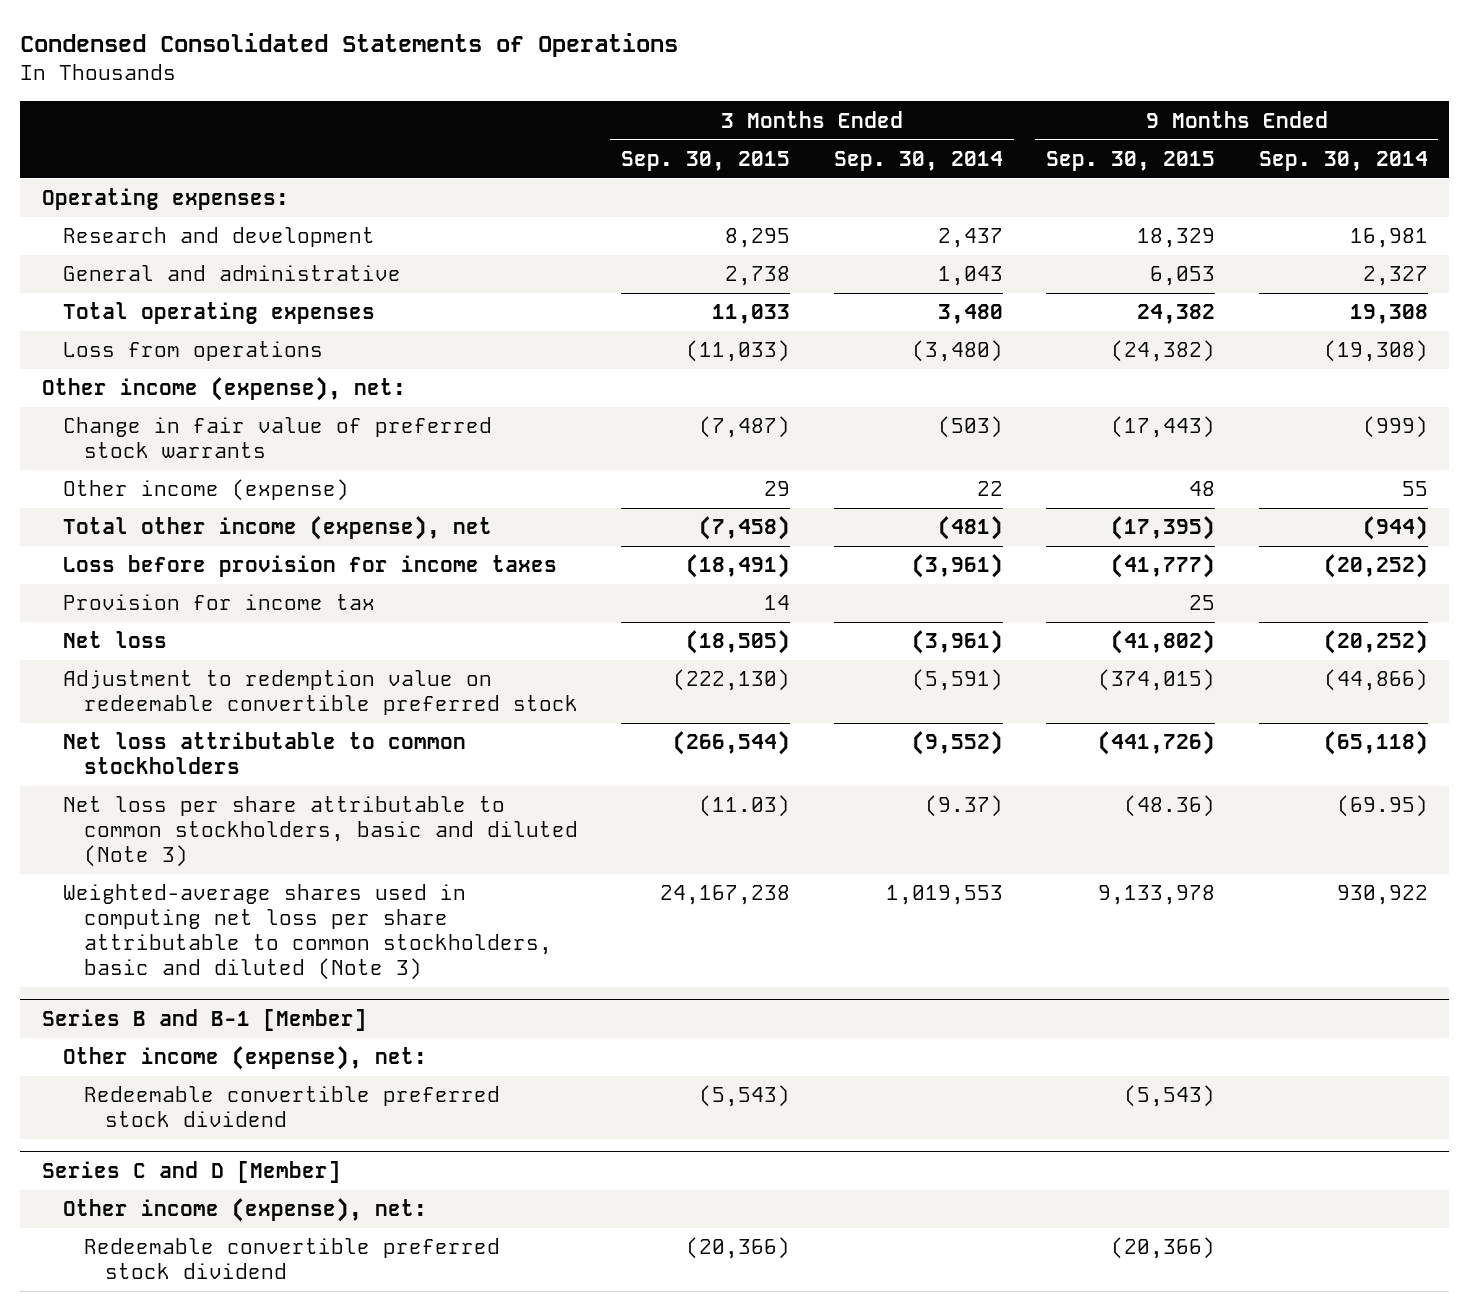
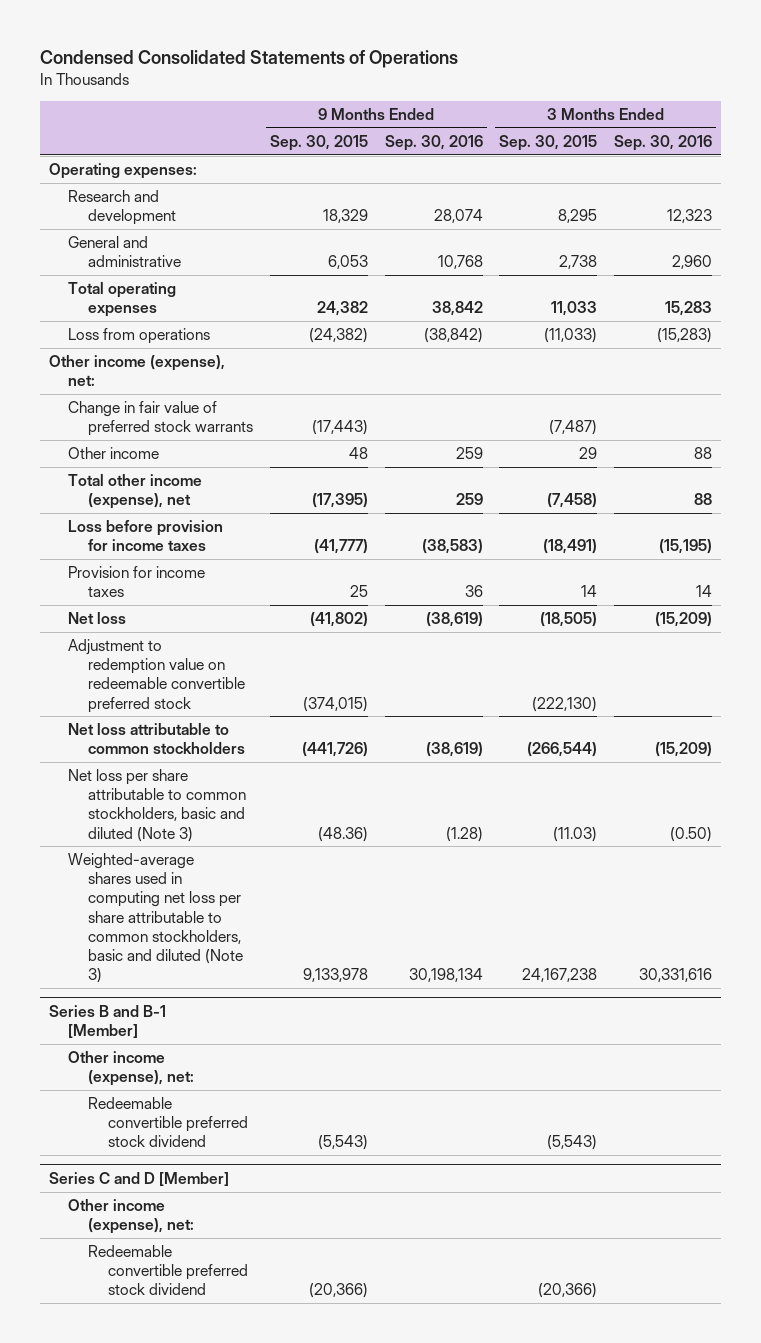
[833,150,1003,171] Sep. 30, 2014 -> none
[1258,150,1428,171] Sep. 30, 2014 -> none
none -> [384,135,483,152] Sep. 30, 2016
none -> [614,135,713,152] Sep. 30, 2016
[62,479,349,502] Other income (expense) -> [68,447,160,460] Other income
[62,594,375,611] Provision for income tax -> [68,566,206,598] Provision for income taxes

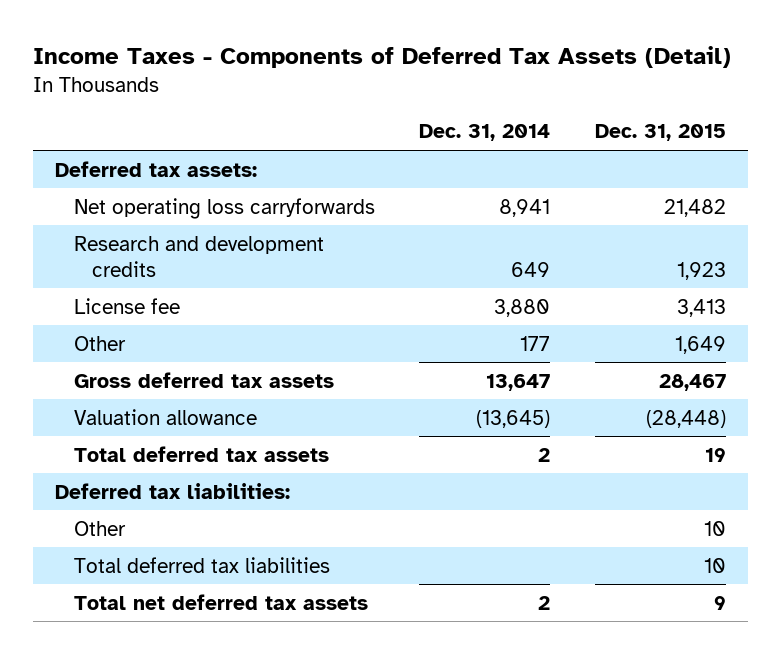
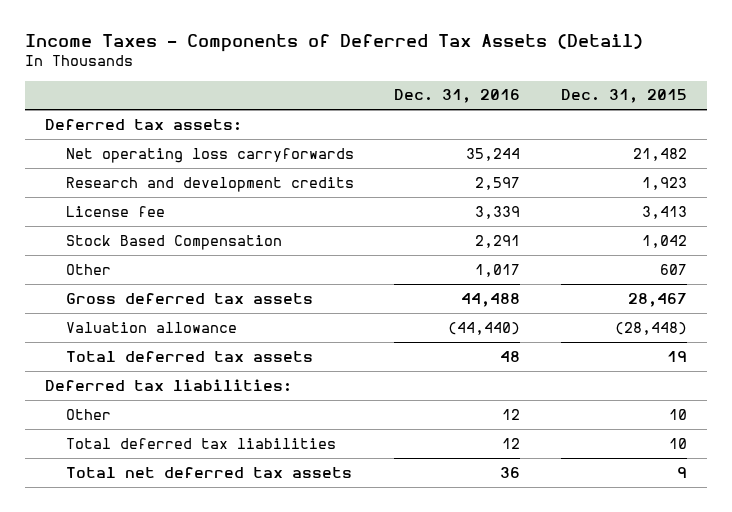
[419,124,551,142] Dec. 31, 2014 -> none
none -> [394,89,521,104] Dec. 31, 2016
none -> [65,234,282,250] Stock Based Compensation
[674,335,726,354] 1,649 -> [659,263,687,275] 607

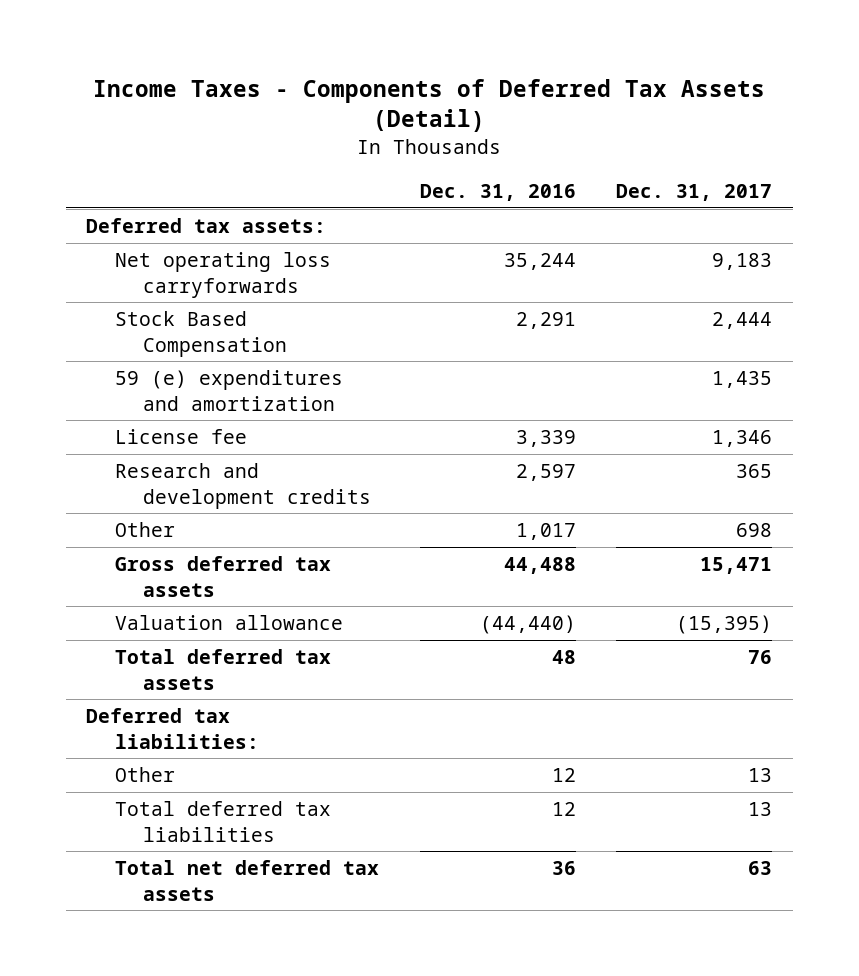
[560,89,687,104] Dec. 31, 2015 -> none
none -> [616,183,773,201] Dec. 31, 2017
none -> [114,370,343,411] 59 (e) expenditures and amortization
[65,205,165,217] License fee -> [114,429,247,445] License fee
[65,176,354,192] Research and development credits -> [114,463,371,509] Research and development credits

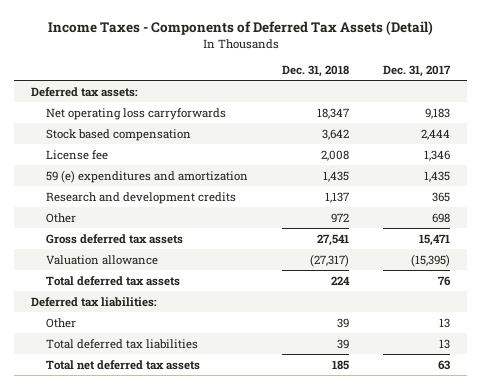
[419,183,576,201] Dec. 31, 2016 -> none
none -> [282,65,350,78] Dec. 31, 2018
[114,311,287,357] Stock Based Compensation -> [46,128,192,141] Stock based compensation
[114,370,343,411] 59 (e) expenditures and amortization -> [46,169,249,183] 59 (e) expenditures and amortization

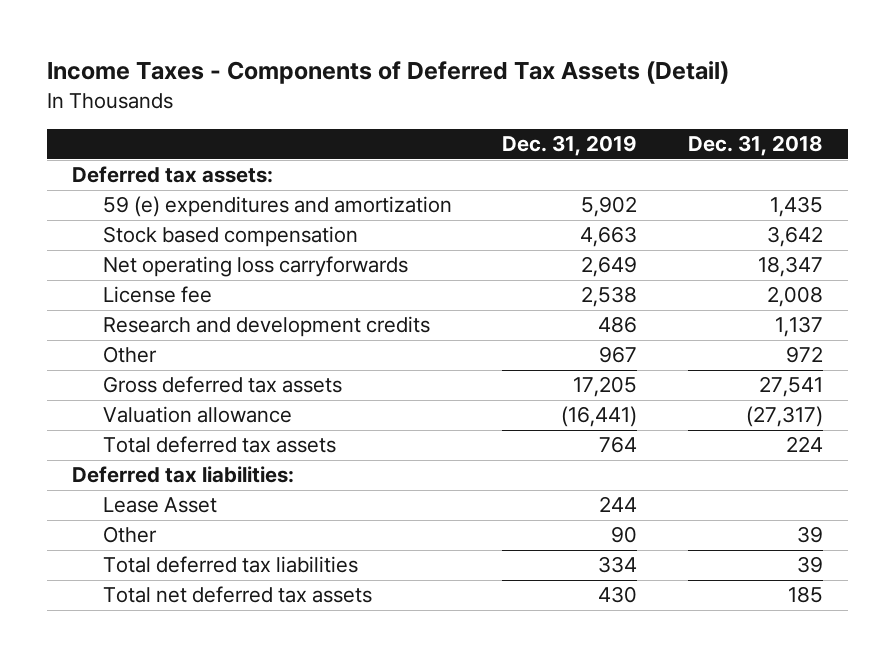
[383,65,452,78] Dec. 31, 2017 -> none
none -> [502,135,638,157] Dec. 31, 2019
[46,169,249,183] 59 (e) expenditures and amortization -> [102,196,452,218] 59 (e) expenditures and amortization
[46,107,227,120] Net operating loss carryforwards -> [102,256,408,278] Net operating loss carryforwards
none -> [102,497,217,514] Lease Asset

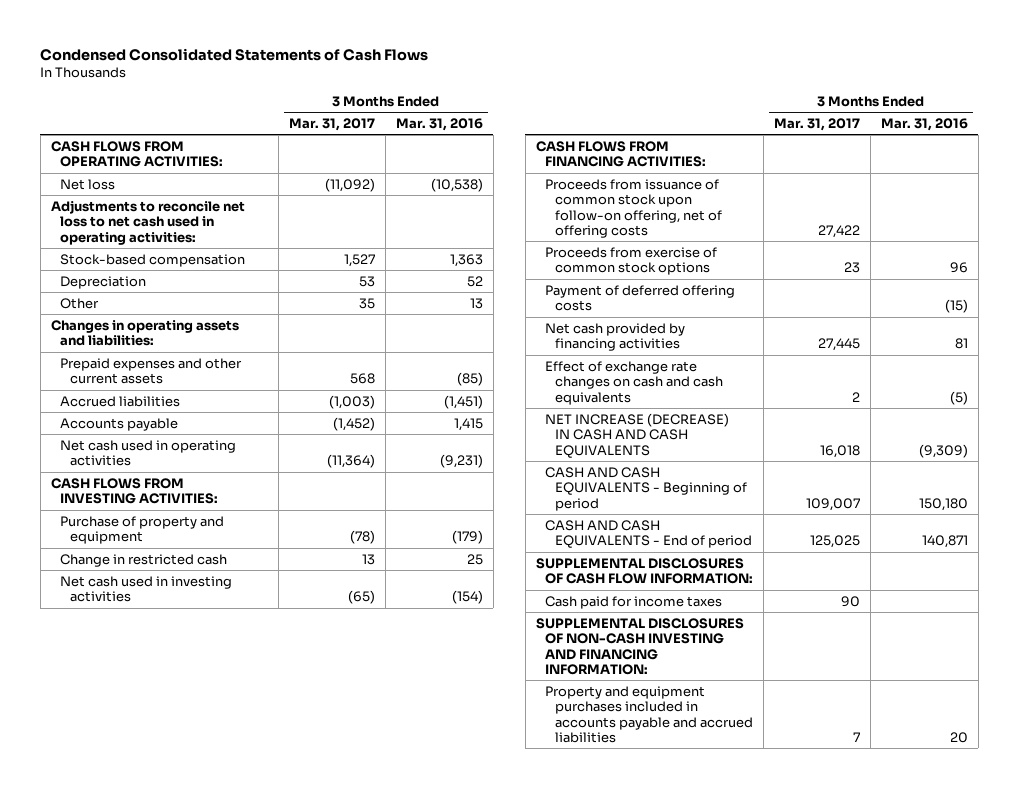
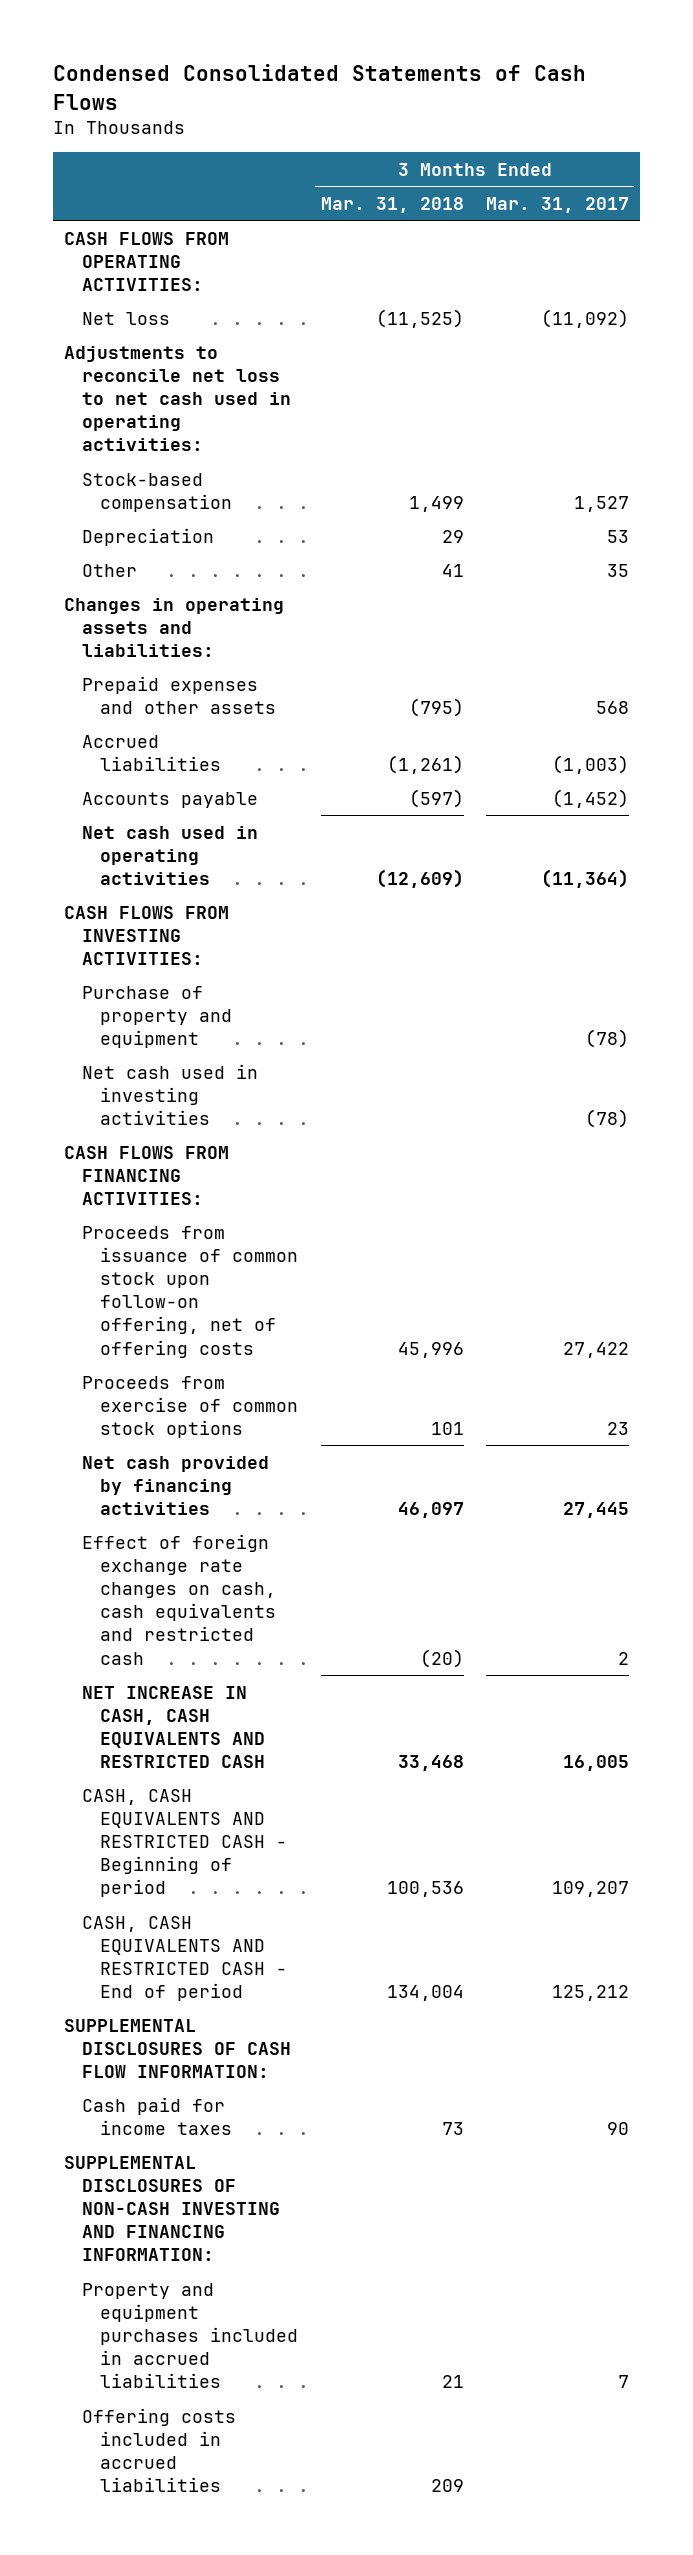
[395,117,483,131] Mar. 31, 2016 -> none
none -> [320,196,464,213] Mar. 31, 2018
[60,357,243,385] Prepaid expenses and other current assets -> [82,675,277,714] Prepaid expenses and other assets
[60,553,228,567] Change in restricted cash -> none
[347,590,375,605] (65) -> [584,1108,629,1128] (78)
[545,284,736,312] Payment of deferred offering costs -> none
[545,360,723,405] Effect of exchange rate changes on cash and cash equivalents -> [82,1533,277,1665] Effect of foreign exchange rate changes on cash, cash equivalents and restricted cash
[545,412,730,458] NET INCREASE (DECREASE) IN CASH AND CASH EQUIVALENTS -> [82,1685,266,1769] NET INCREASE IN CASH, CASH EQUIVALENTS AND RESTRICTED CASH
[820,444,861,458] 16,018 -> [562,1755,629,1772] 16,005
[545,466,747,511] CASH AND CASH EQUIVALENTS - Beginning of period -> [82,1788,288,1898] CASH, CASH EQUIVALENTS AND RESTRICTED CASH - Beginning of period
[806,497,861,511] 109,007 -> [551,1881,629,1898] 109,207
[545,519,752,549] CASH AND CASH EQUIVALENTS - End of period -> [82,1915,288,2002] CASH, CASH EQUIVALENTS AND RESTRICTED CASH - End of period
[810,535,861,549] 125,025 -> [551,1985,629,2002] 125,212
[545,685,753,744] Property and equipment purchases included in accounts payable and accrued liabilities -> [82,2282,299,2389] Property and equipment purchases included in accrued liabilities
none -> [82,2407,237,2493] Offering costs included in accrued liabilities

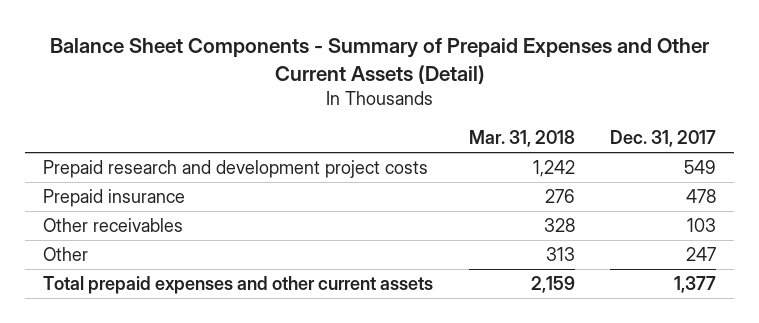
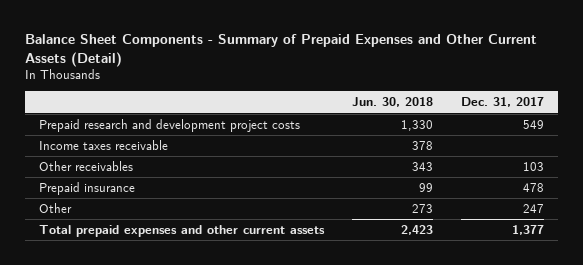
[468,130,575,148] Mar. 31, 2018 -> none
none -> [351,97,433,108] Jun. 30, 2018
none -> [38,139,168,150] Income taxes receivable
[42,189,185,208] Prepaid insurance -> [38,181,135,195] Prepaid insurance

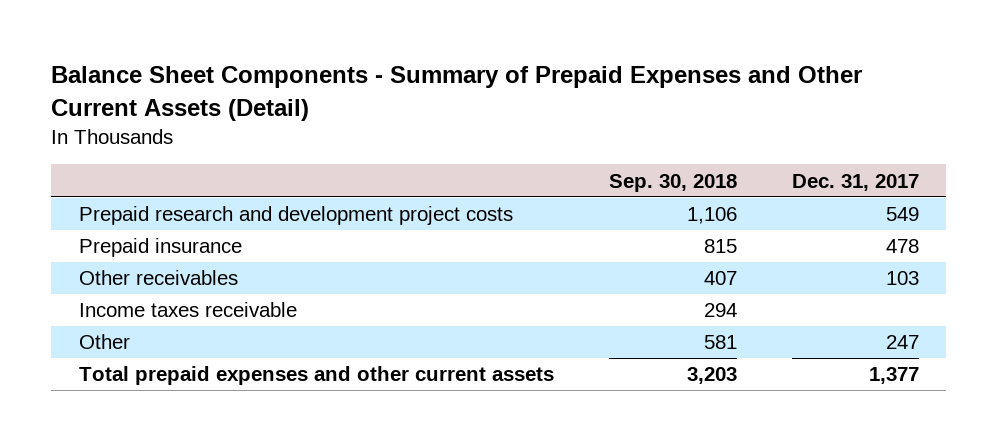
[351,97,433,108] Jun. 30, 2018 -> none
none -> [608,173,737,192] Sep. 30, 2018
[38,160,133,171] Other receivables -> [78,270,238,286] Other receivables
[38,139,168,150] Income taxes receivable -> [78,302,297,318] Income taxes receivable

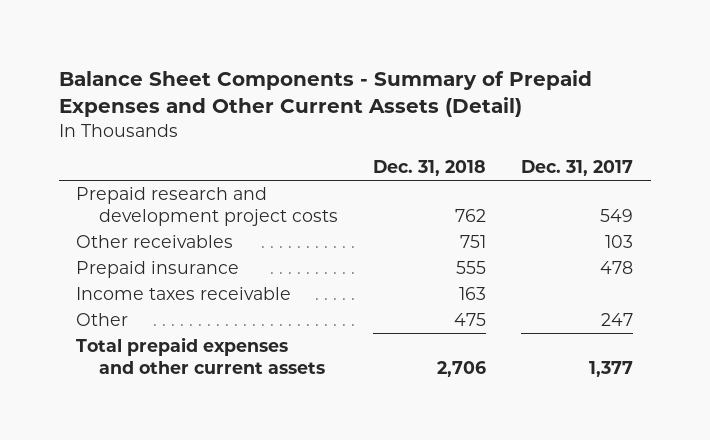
[608,173,737,192] Sep. 30, 2018 -> none
none -> [372,160,486,177] Dec. 31, 2018
[78,238,242,258] Prepaid insurance -> [76,261,240,279] Prepaid insurance

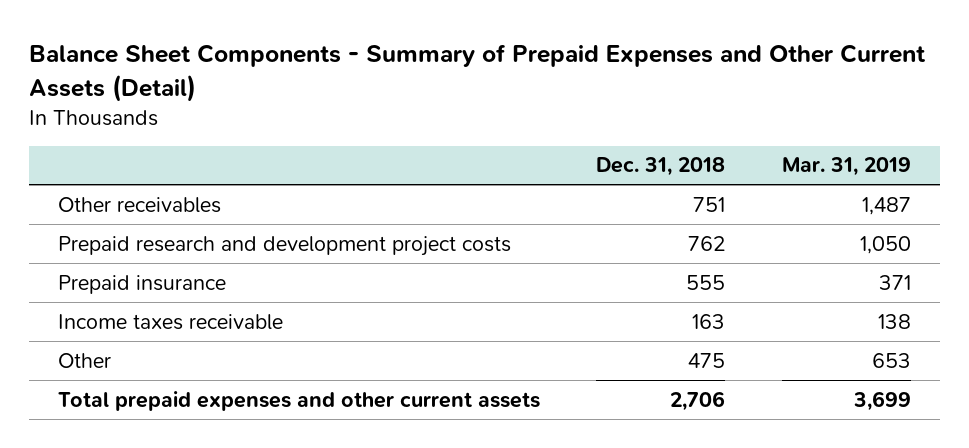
[521,160,634,177] Dec. 31, 2017 -> none
none -> [782,157,912,177] Mar. 31, 2019
[76,187,338,226] Prepaid research and development project costs -> [57,235,511,256] Prepaid research and development project costs

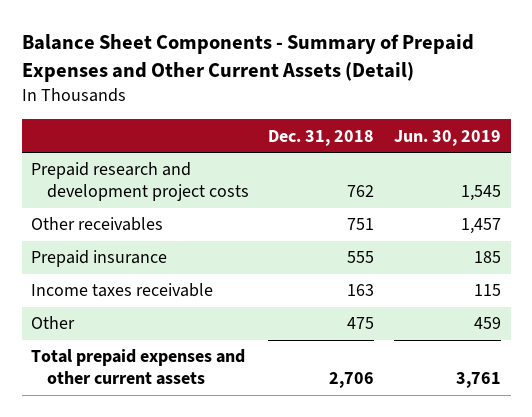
[782,157,912,177] Mar. 31, 2019 -> none
none -> [393,129,501,146] Jun. 30, 2019
[57,196,221,213] Other receivables -> [31,217,164,232] Other receivables

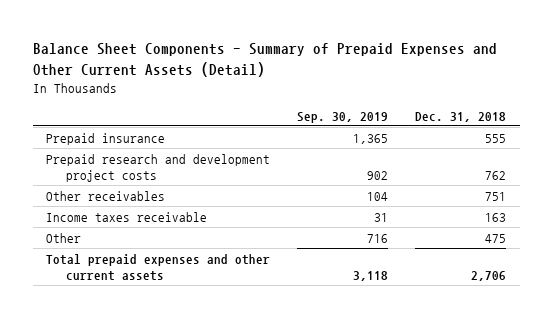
[393,129,501,146] Jun. 30, 2019 -> none
none -> [297,111,389,123] Sep. 30, 2019
[31,250,168,268] Prepaid insurance -> [46,132,166,145] Prepaid insurance

